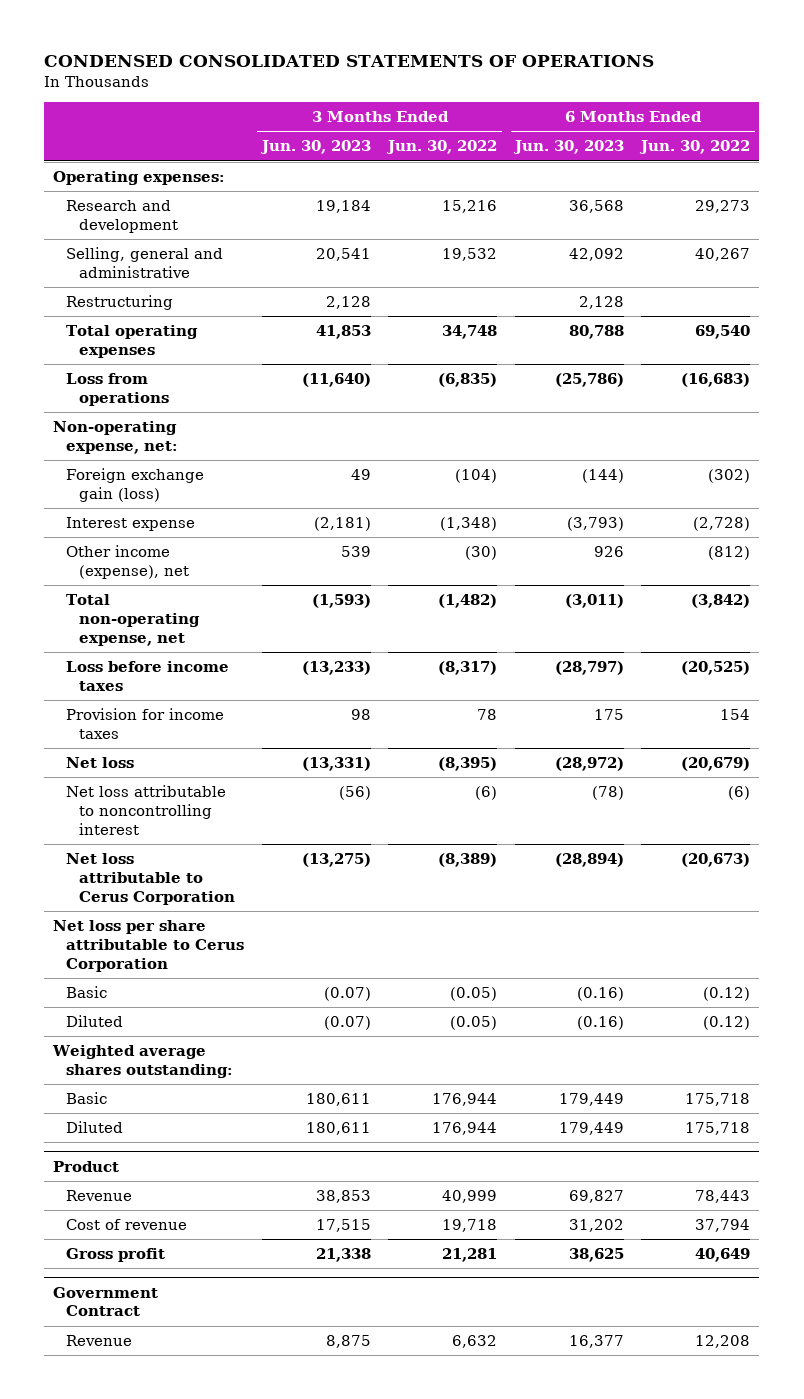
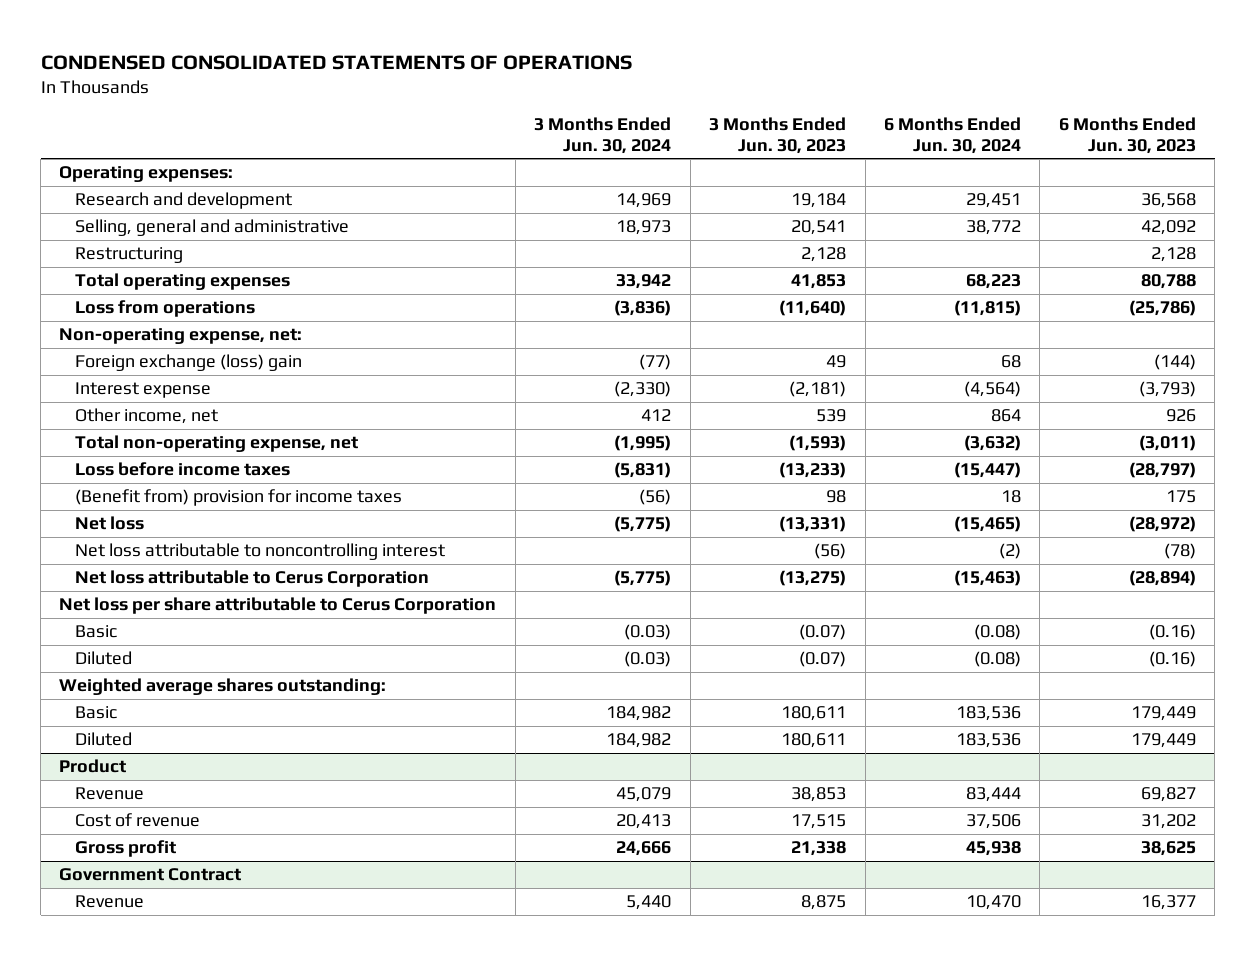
[386,140,498,155] Jun. 30, 2022 -> none
[639,140,751,155] Jun. 30, 2022 -> none
none -> [534,116,672,154] 3 Months Ended Jun. 30, 2024
none -> [884,116,1022,154] 6 Months Ended Jun. 30, 2024
[66,468,205,503] Foreign exchange gain (loss) -> [74,354,302,372] Foreign exchange (loss) gain
[66,545,190,580] Other income (expense), net -> [74,408,218,425] Other income, net
[66,708,225,740] Provision for income taxes -> [74,489,402,507] (Benefit from) provision for income taxes

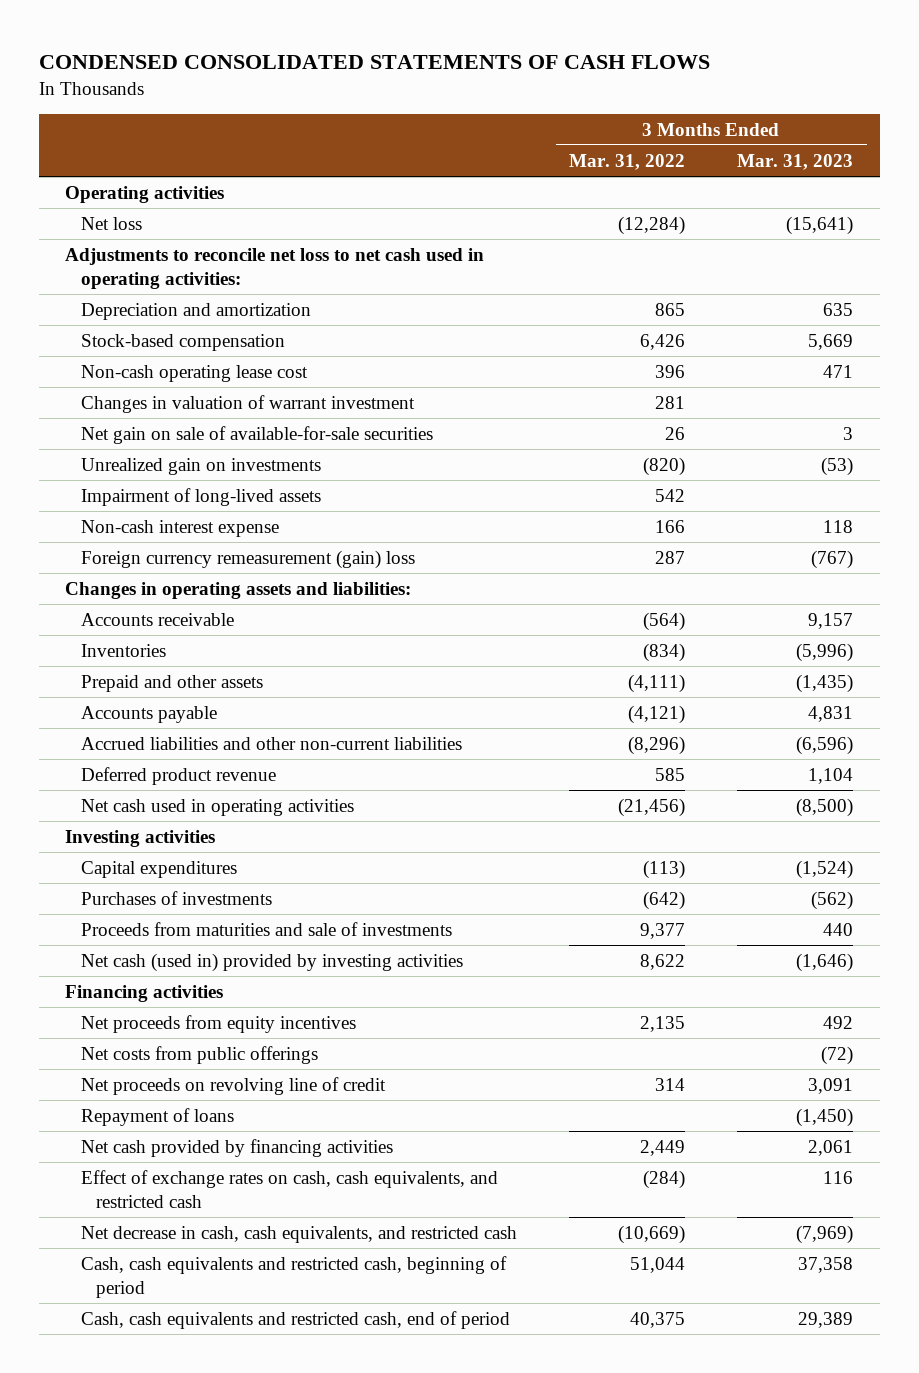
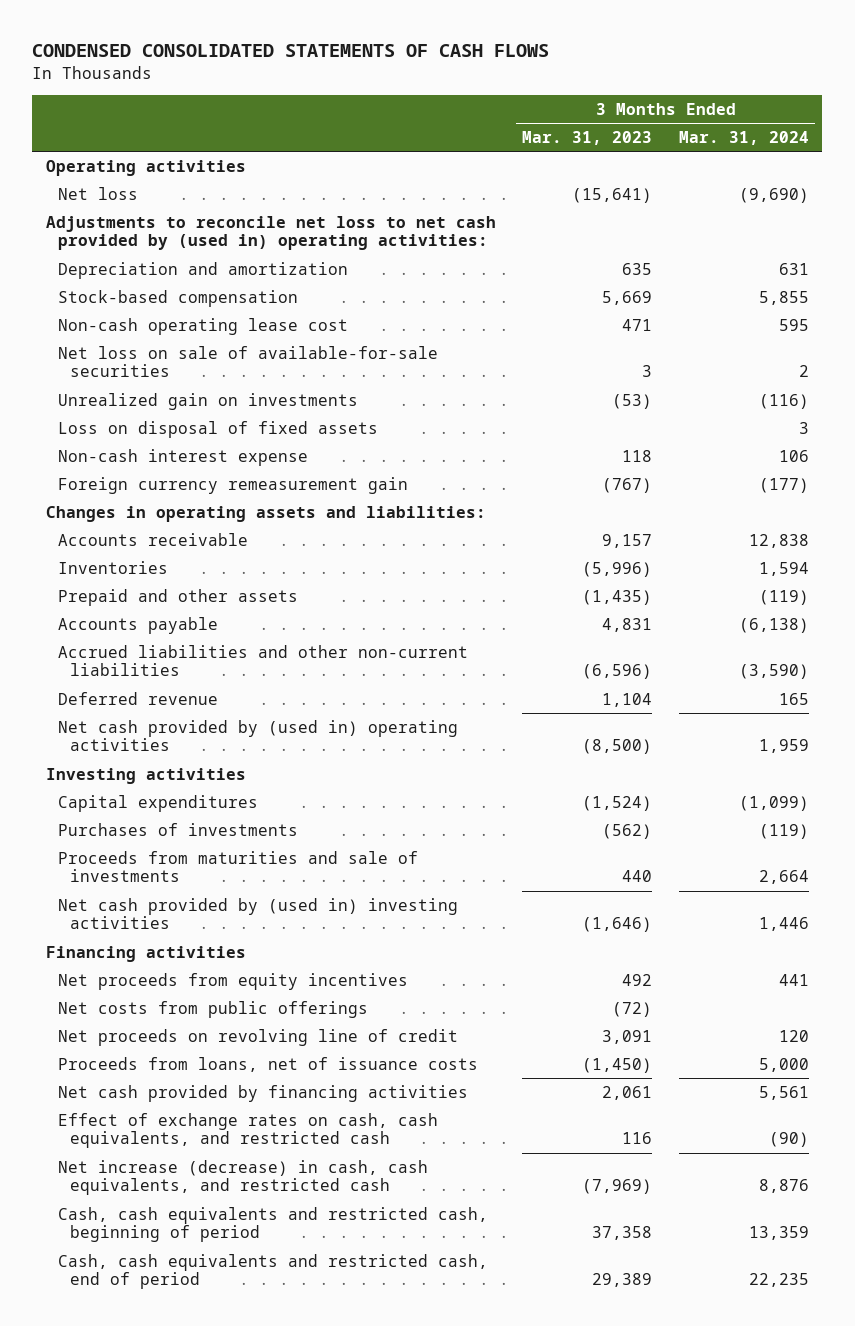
[569,153,686,170] Mar. 31, 2022 -> none
none -> [678,131,809,146] Mar. 31, 2024
[65,247,485,289] Adjustments to reconcile net loss to net cash used in operating activities: -> [45,215,496,251] Adjustments to reconcile net loss to net cash provided by (used in) operating activities:
[80,394,415,413] Changes in valuation of warrant investment -> none
[80,425,433,444] Net gain on sale of available-for-sale securities -> [57,345,438,378] Net loss on sale of available-for-sale securities
[80,487,321,506] Impairment of long-lived assets -> none
none -> [57,420,378,438] Loss on disposal of fixed assets
[80,549,415,569] Foreign currency remeasurement (gain) loss -> [57,476,408,494] Foreign currency remeasurement gain
[80,766,276,785] Deferred product revenue -> [57,691,218,705] Deferred revenue
[80,798,354,816] Net cash used in operating activities -> [57,719,458,752] Net cash provided by (used in) operating activities
[80,952,463,972] Net cash (used in) provided by investing activities -> [57,897,458,930] Net cash provided by (used in) investing activities
[80,1107,234,1126] Repayment of loans -> [57,1056,478,1072] Proceeds from loans, net of issuance costs
[80,1225,517,1243] Net decrease in cash, cash equivalents, and restricted cash -> [57,1159,428,1196] Net increase (decrease) in cash, cash equivalents, and restricted cash

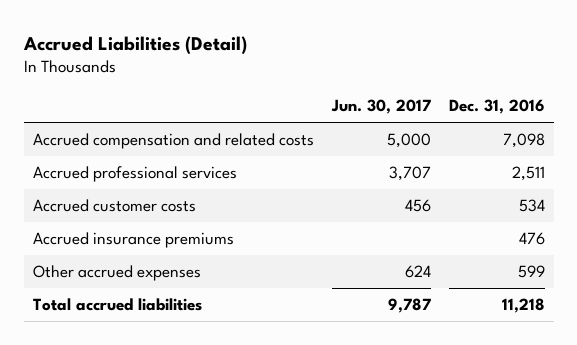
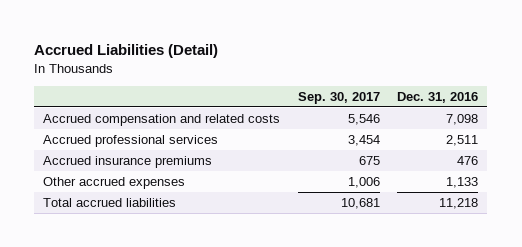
[330,99,431,115] Jun. 30, 2017 -> none
none -> [297,91,380,104] Sep. 30, 2017
[32,199,196,213] Accrued customer costs -> none
[517,265,545,279] 599 -> [446,176,479,188] 1,133

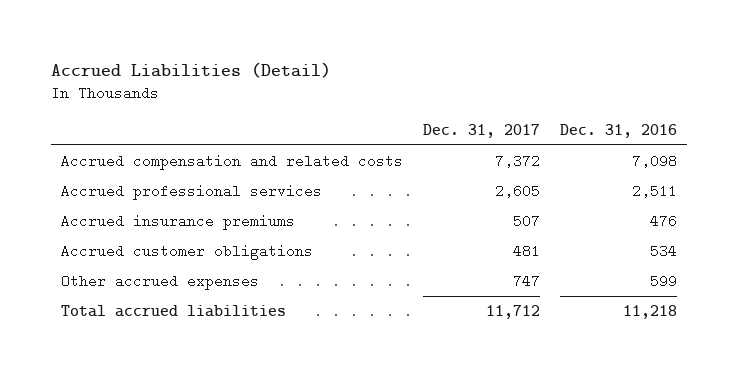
[297,91,380,104] Sep. 30, 2017 -> none
none -> [422,123,540,138] Dec. 31, 2017
none -> [60,243,313,260] Accrued customer obligations
[446,176,479,188] 1,133 -> [649,273,677,288] 599

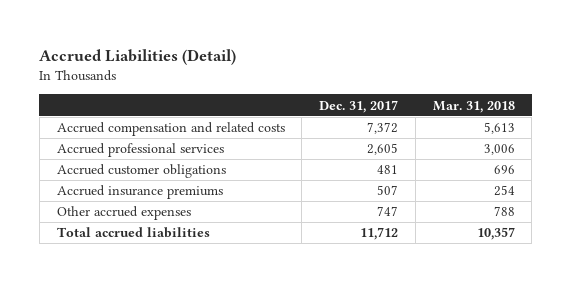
[559,123,677,138] Dec. 31, 2016 -> none
none -> [432,100,515,113] Mar. 31, 2018
[60,213,295,230] Accrued insurance premiums -> [56,185,223,200] Accrued insurance premiums

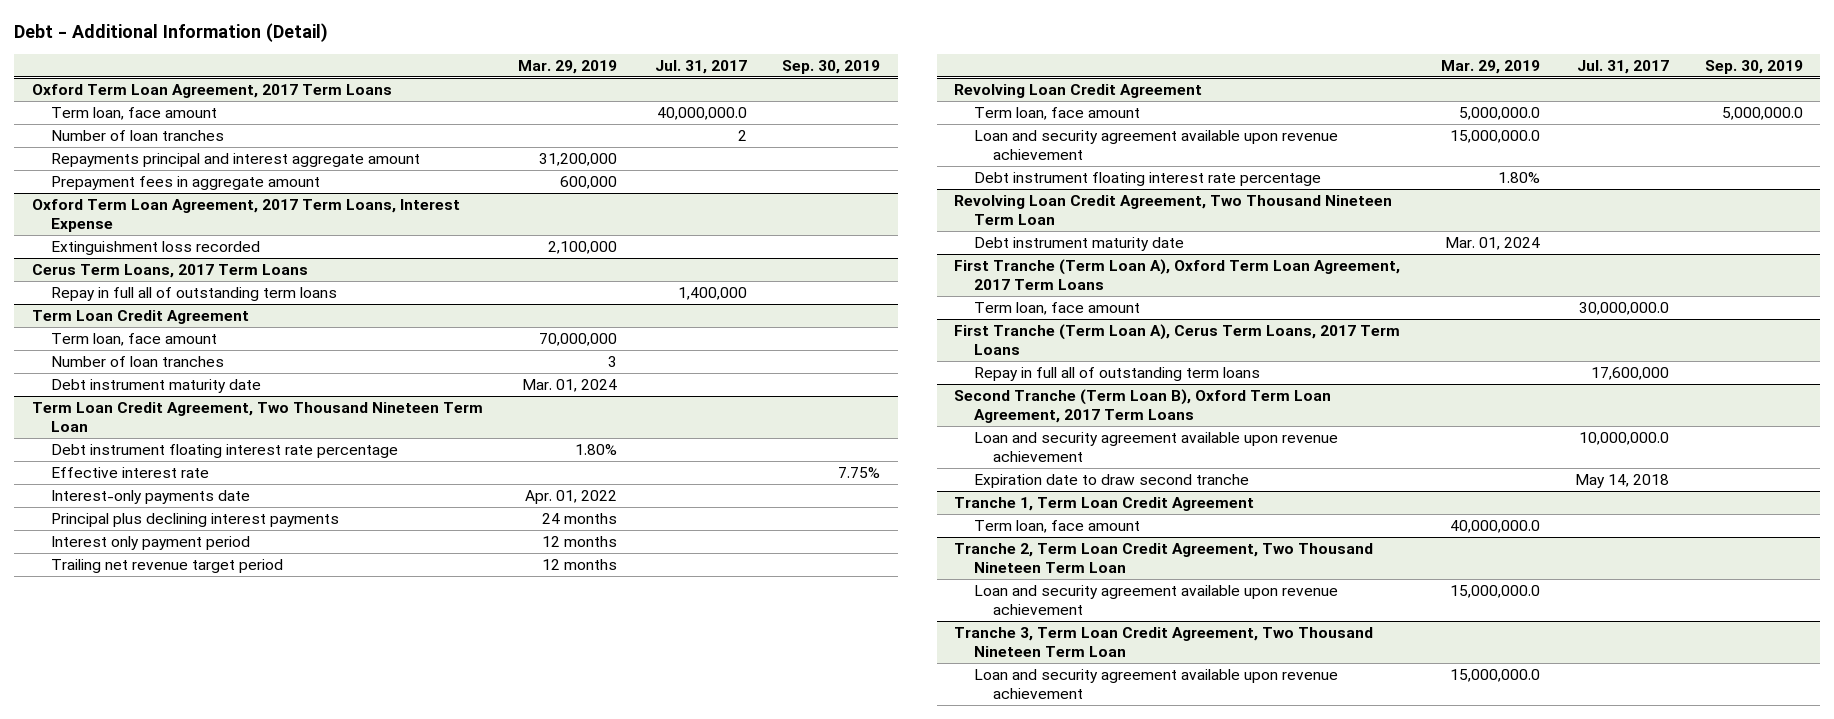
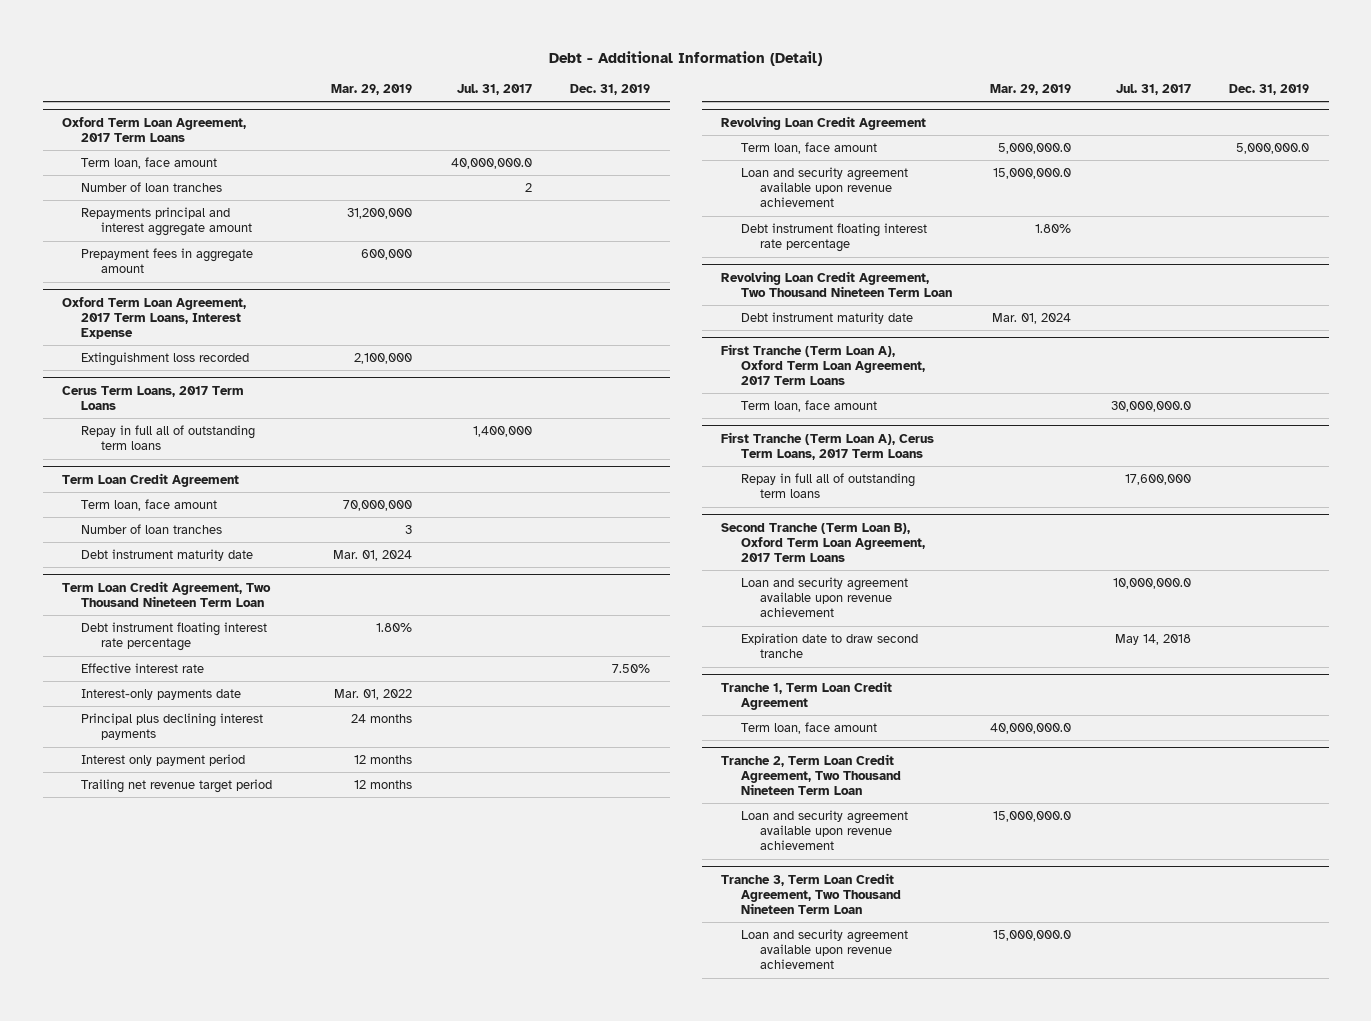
[781,59,880,74] Sep. 30, 2019 -> none
none -> [570,83,651,95] Dec. 31, 2019
[525,489,618,504] Apr. 01, 2022 -> [333,689,412,701] Mar. 01, 2022

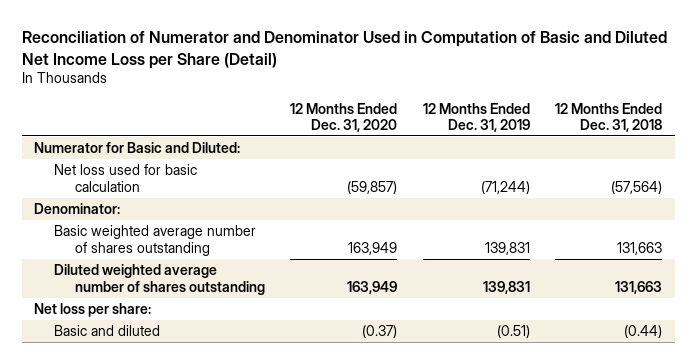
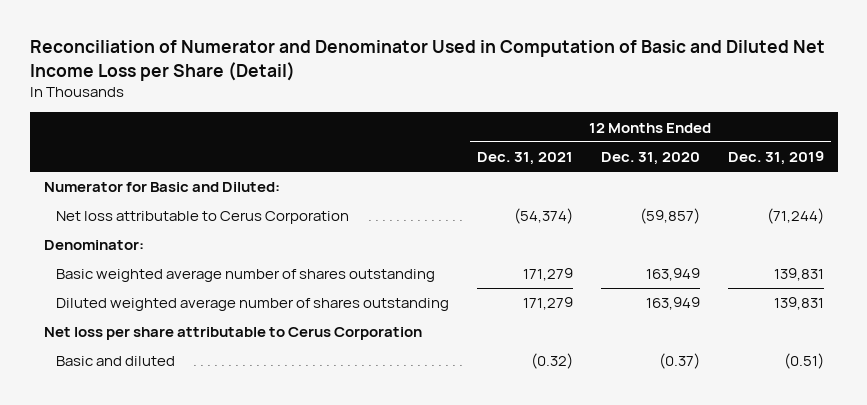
[555,102,663,132] 12 Months Ended Dec. 31, 2018 -> none
none -> [476,152,573,166] Dec. 31, 2021
[54,164,198,192] Net loss used for basic calculation -> [55,211,349,225] Net loss attributable to Cerus Corporation
[34,303,152,318] Net loss per share: -> [43,327,422,341] Net loss per share attributable to Cerus Corporation

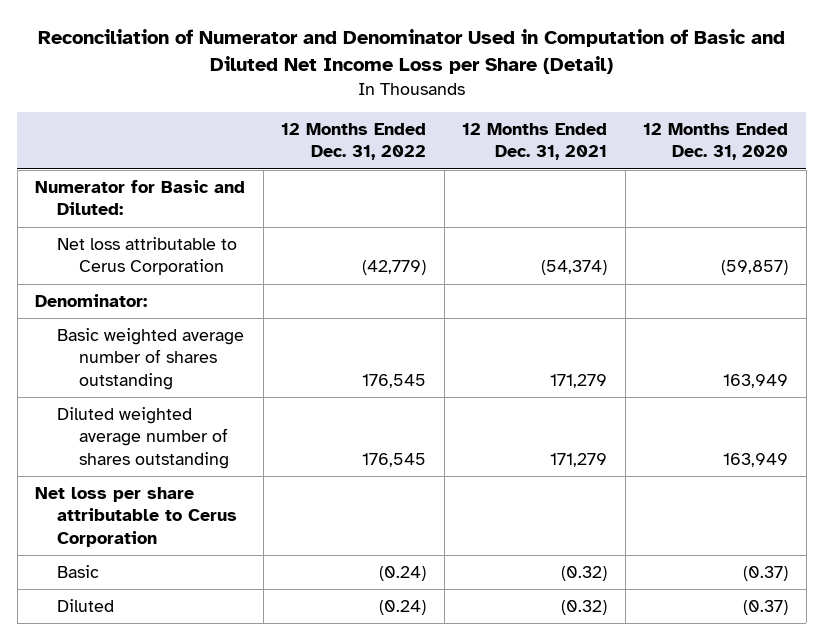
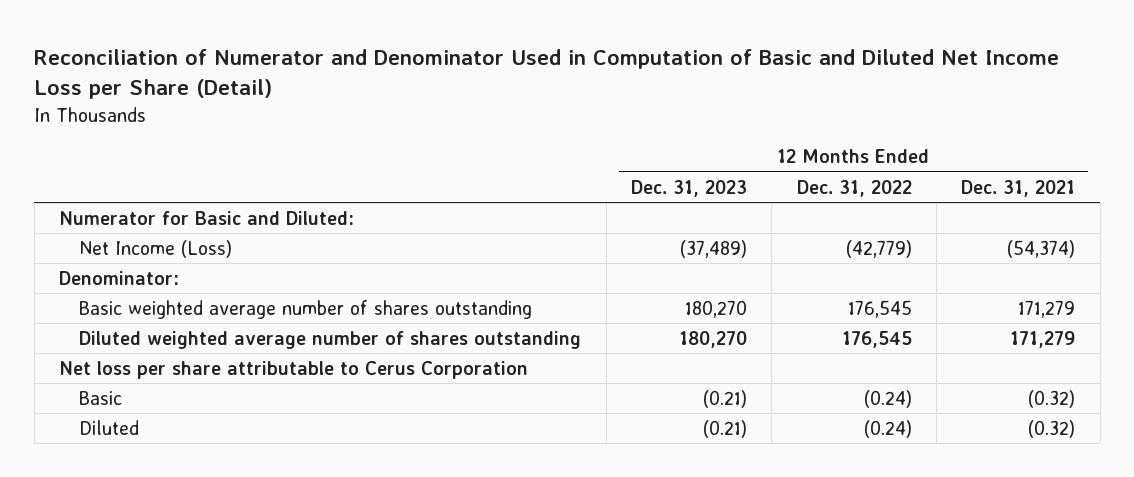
[643,123,789,161] 12 Months Ended Dec. 31, 2020 -> none
none -> [631,179,748,197] Dec. 31, 2023
[57,237,238,276] Net loss attributable to Cerus Corporation -> [79,239,233,258] Net Income (Loss)

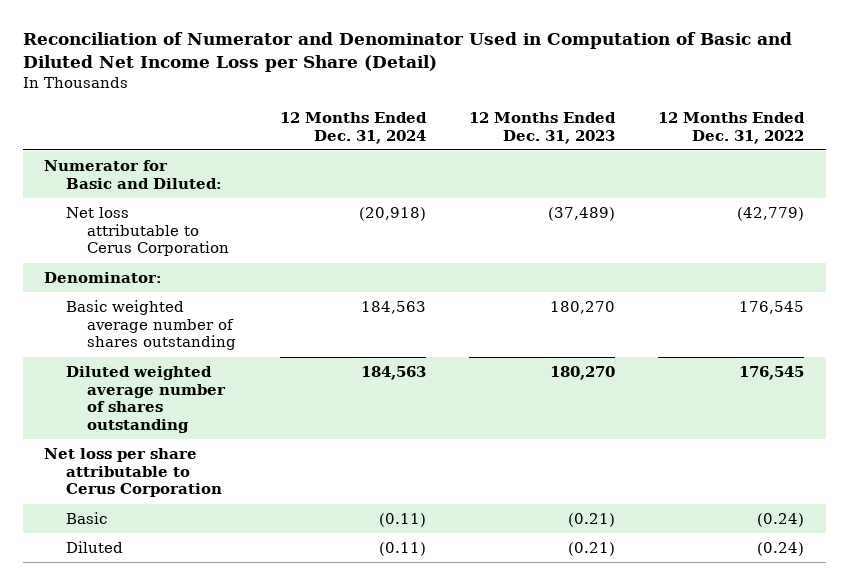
[961,179,1076,197] Dec. 31, 2021 -> none
none -> [279,111,427,144] 12 Months Ended Dec. 31, 2024
[79,239,233,258] Net Income (Loss) -> [65,206,230,257] Net loss attributable to Cerus Corporation

